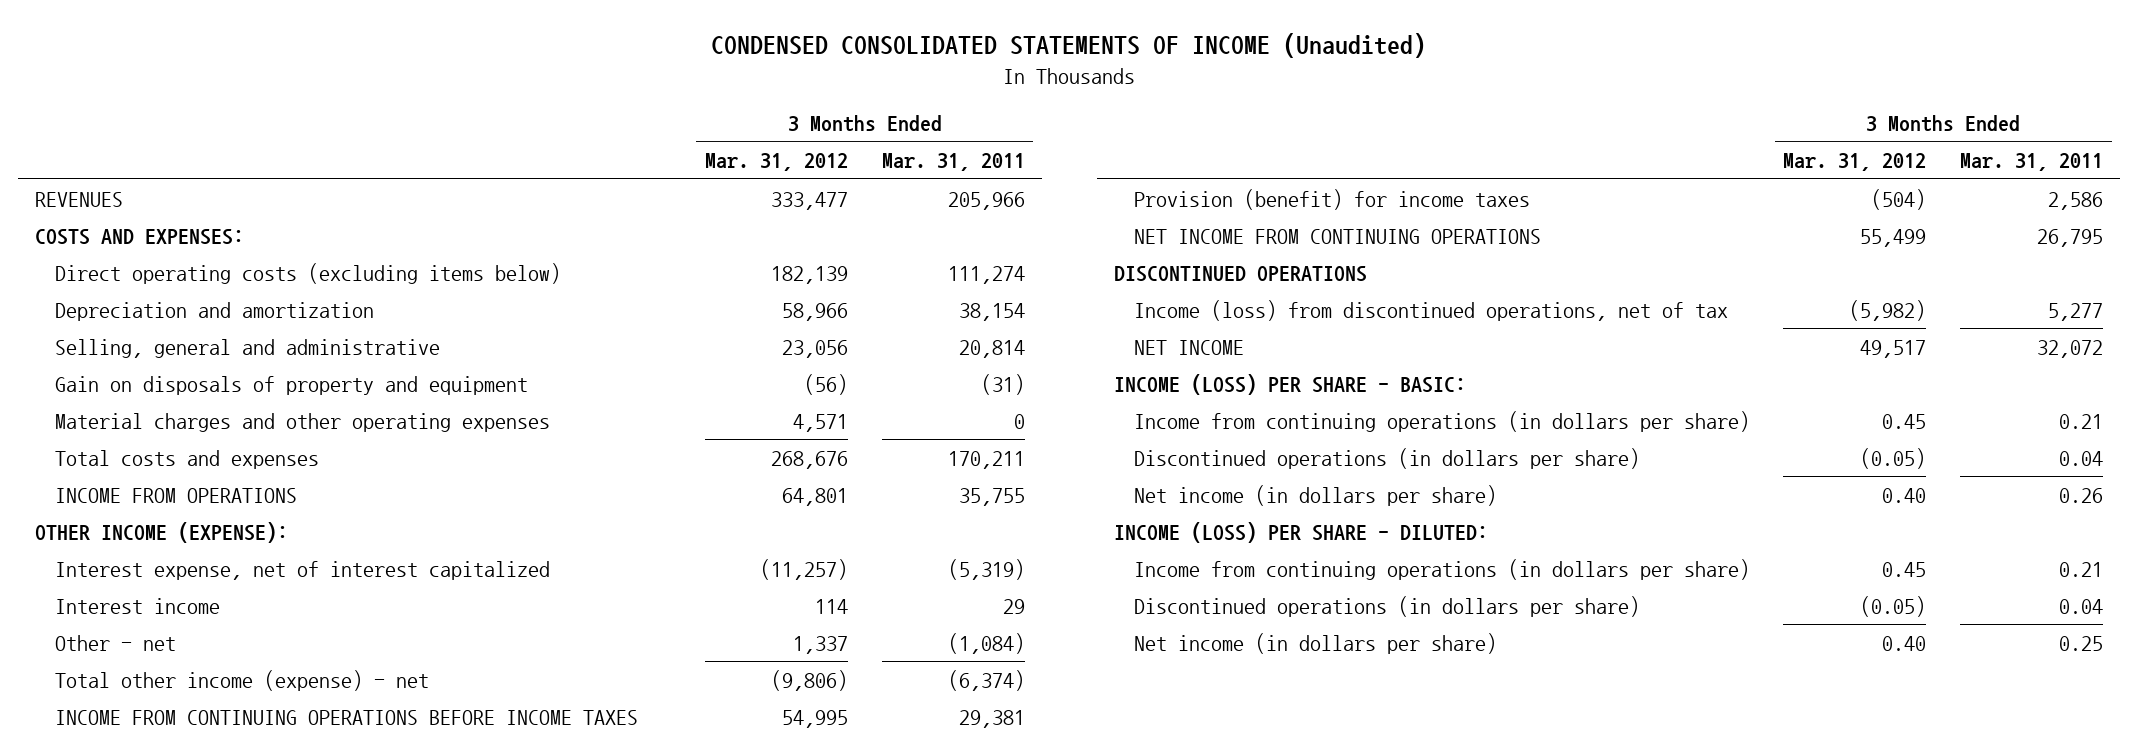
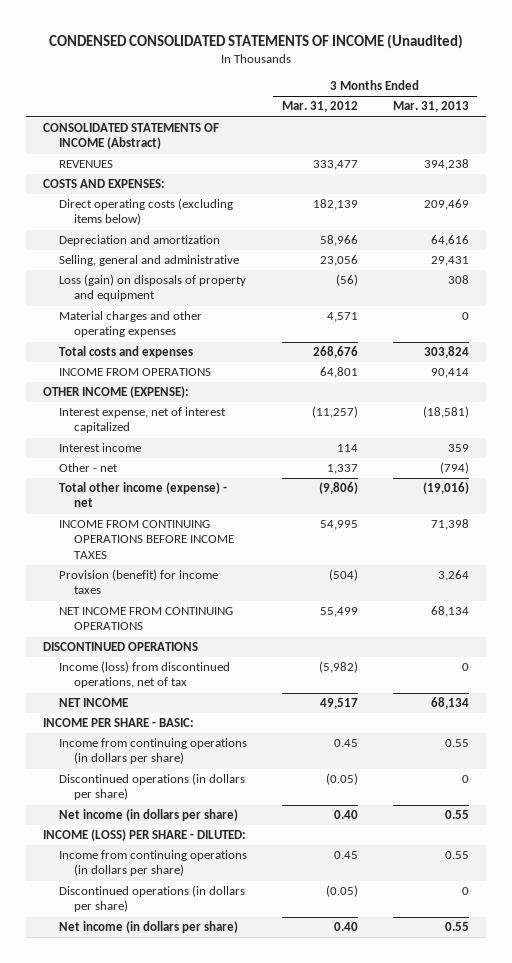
[881,153,1025,172] Mar. 31, 2011 -> none
none -> [392,101,469,113] Mar. 31, 2013
none -> [43,123,220,150] CONSOLIDATED STATEMENTS OF INCOME (Abstract)
[55,375,529,395] Gain on disposals of property and equipment -> [58,274,246,302] Loss (gain) on disposals of property and equipment
[1113,373,1466,395] INCOME (LOSS) PER SHARE - BASIC: -> [43,718,195,728] INCOME PER SHARE - BASIC:

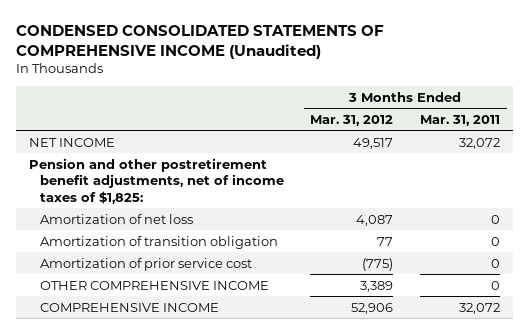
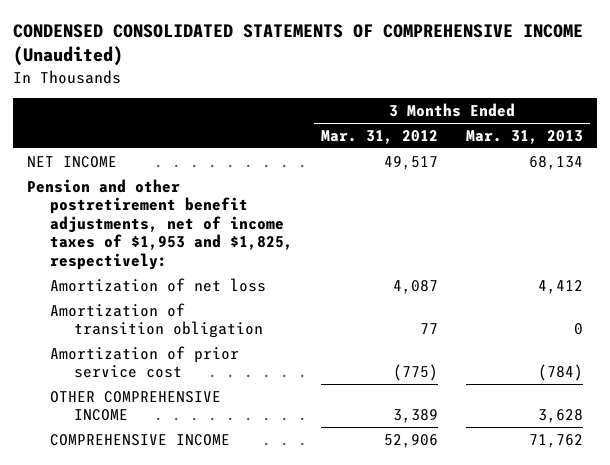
[419,114,500,126] Mar. 31, 2011 -> none
none -> [466,129,584,144] Mar. 31, 2013
[28,157,284,204] Pension and other postretirement benefit adjustments, net of income taxes of $1,825: -> [26,178,294,270] Pension and other postretirement benefit adjustments, net of income taxes of $1,953 and $1,825, respectively:

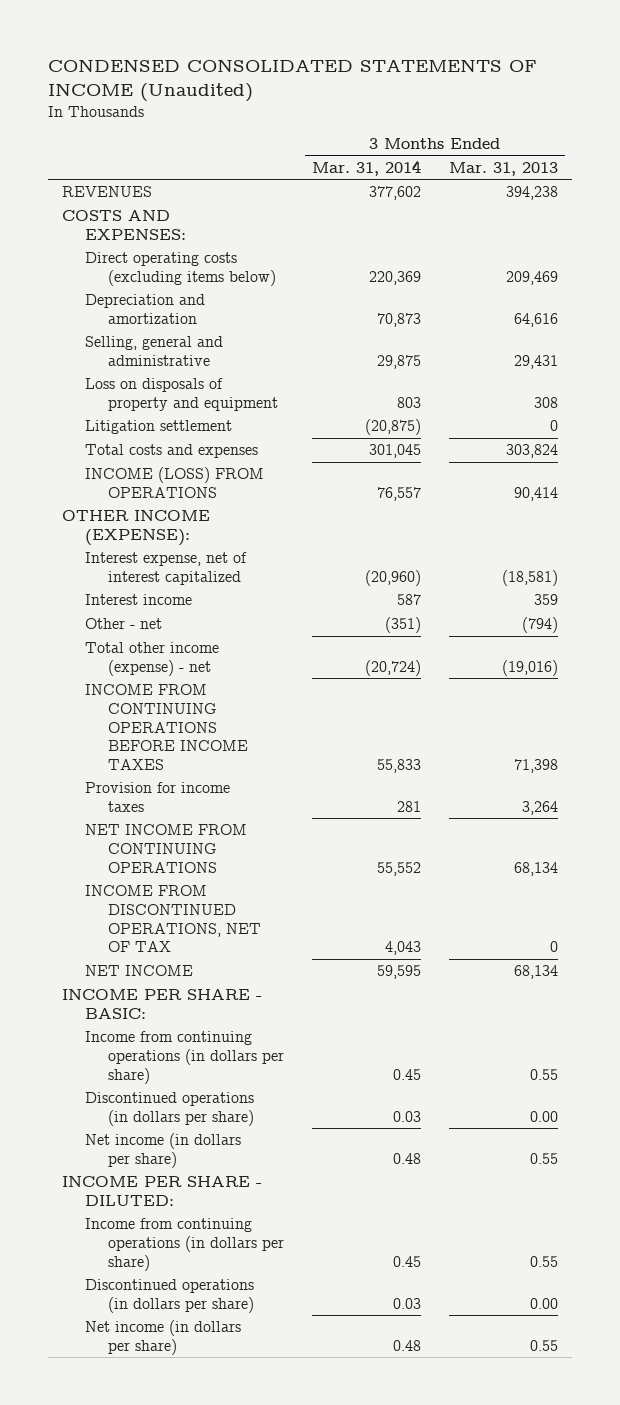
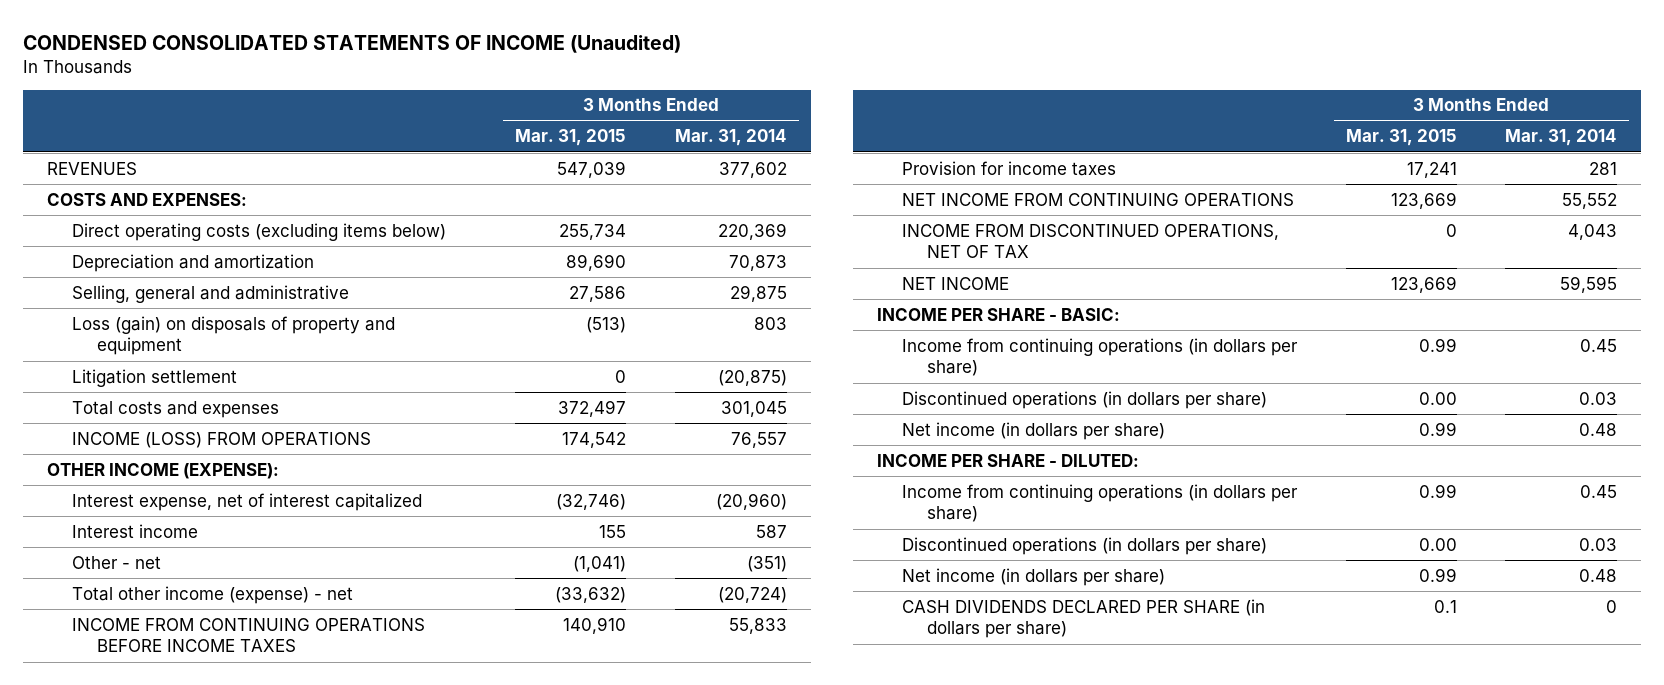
[448,161,558,176] Mar. 31, 2013 -> none
none -> [515,129,627,147] Mar. 31, 2015
[85,378,279,411] Loss on disposals of property and equipment -> [72,315,396,356] Loss (gain) on disposals of property and equipment
none -> [902,598,1266,639] CASH DIVIDENDS DECLARED PER SHARE (in dollars per share)

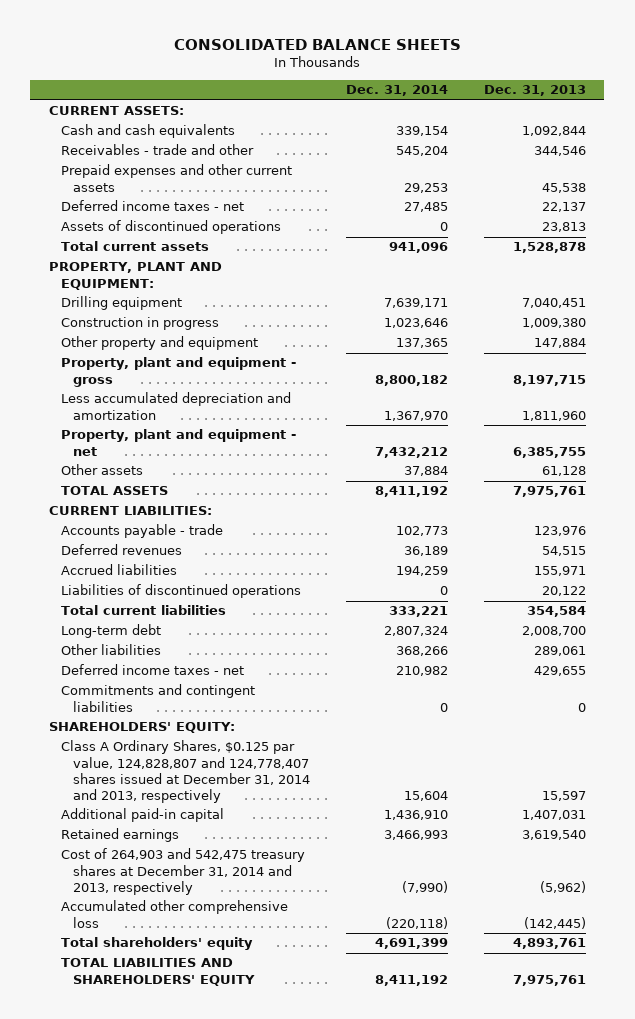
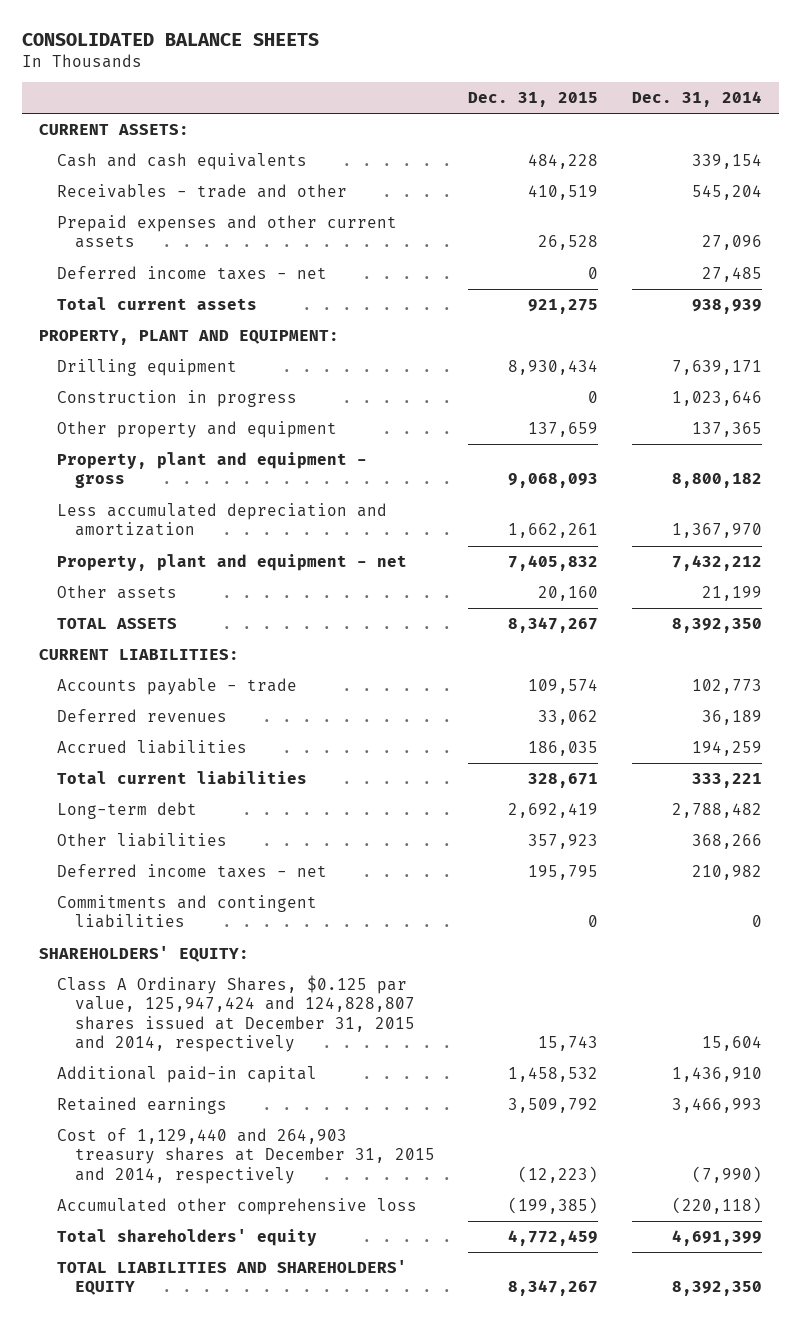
[483,85,586,97] Dec. 31, 2013 -> none
none -> [468,92,599,108] Dec. 31, 2015
[403,182,448,193] 29,253 -> [702,235,763,251] 27,096
[60,220,281,235] Assets of discontinued operations -> none
[388,242,448,254] 941,096 -> [692,299,763,315] 938,939
[403,466,448,477] 37,884 -> [702,586,763,602] 21,199
[374,486,448,498] 8,411,192 -> [672,618,763,634] 8,392,350
[60,584,301,599] Liabilities of discontinued operations -> none
[383,626,448,637] 2,807,324 -> [672,803,763,819] 2,788,482
[60,740,310,803] Class A Ordinary Shares, $0.125 par value, 124,828,807 and 124,778,407 shares issued at December 31, 2014 and 2013, respectively -> [56,975,415,1052] Class A Ordinary Shares, $0.125 par value, 125,947,424 and 124,828,807 shares issued at December 31, 2015 and 2014, respectively
[60,848,305,895] Cost of 264,903 and 542,475 treasury shares at December 31, 2014 and 2013, respectively -> [56,1128,435,1184] Cost of 1,129,440 and 264,903 treasury shares at December 31, 2015 and 2014, respectively
[374,974,448,986] 8,411,192 -> [672,1281,763,1297] 8,392,350

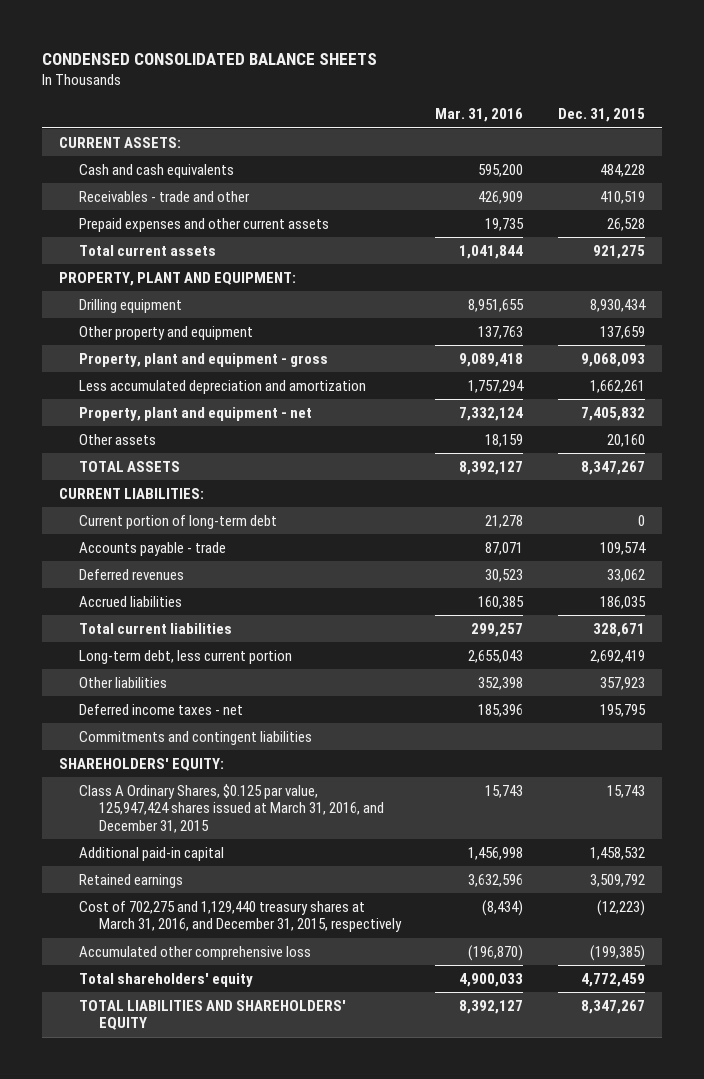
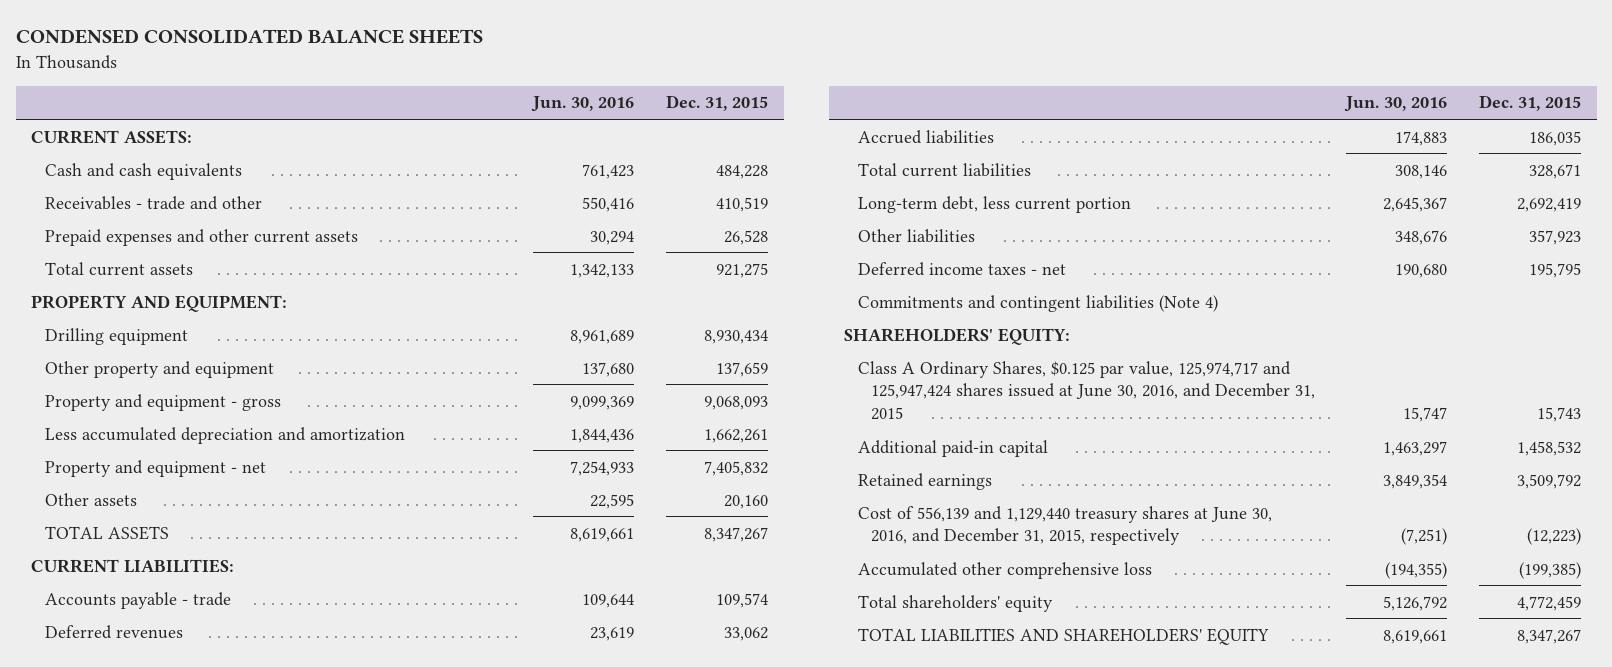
[435,108,524,123] Mar. 31, 2016 -> none
none -> [531,96,635,113] Jun. 30, 2016
[58,272,296,287] PROPERTY, PLANT AND EQUIPMENT: -> [31,294,288,312] PROPERTY AND EQUIPMENT:
[79,353,329,368] Property, plant and equipment - gross -> [44,393,281,411] Property and equipment - gross
[79,407,313,422] Property, plant and equipment - net -> [44,459,266,477] Property and equipment - net
[79,515,278,530] Current portion of long-term debt -> none
[79,731,313,746] Commitments and contingent liabilities -> [857,294,1218,312] Commitments and contingent liabilities (Note 4)
[79,784,385,833] Class A Ordinary Shares, $0.125 par value, 125,947,424 shares issued at March 31, 2016, and December 31, 2015 -> [857,360,1315,421] Class A Ordinary Shares, $0.125 par value, 125,974,717 and 125,947,424 shares issued at June 30, 2016, and December 31, 2015
[79,901,403,933] Cost of 702,275 and 1,129,440 treasury shares at March 31, 2016, and December 31, 2015, respectively -> [857,505,1272,546] Cost of 556,139 and 1,129,440 treasury shares at June 30, 2016, and December 31, 2015, respectively

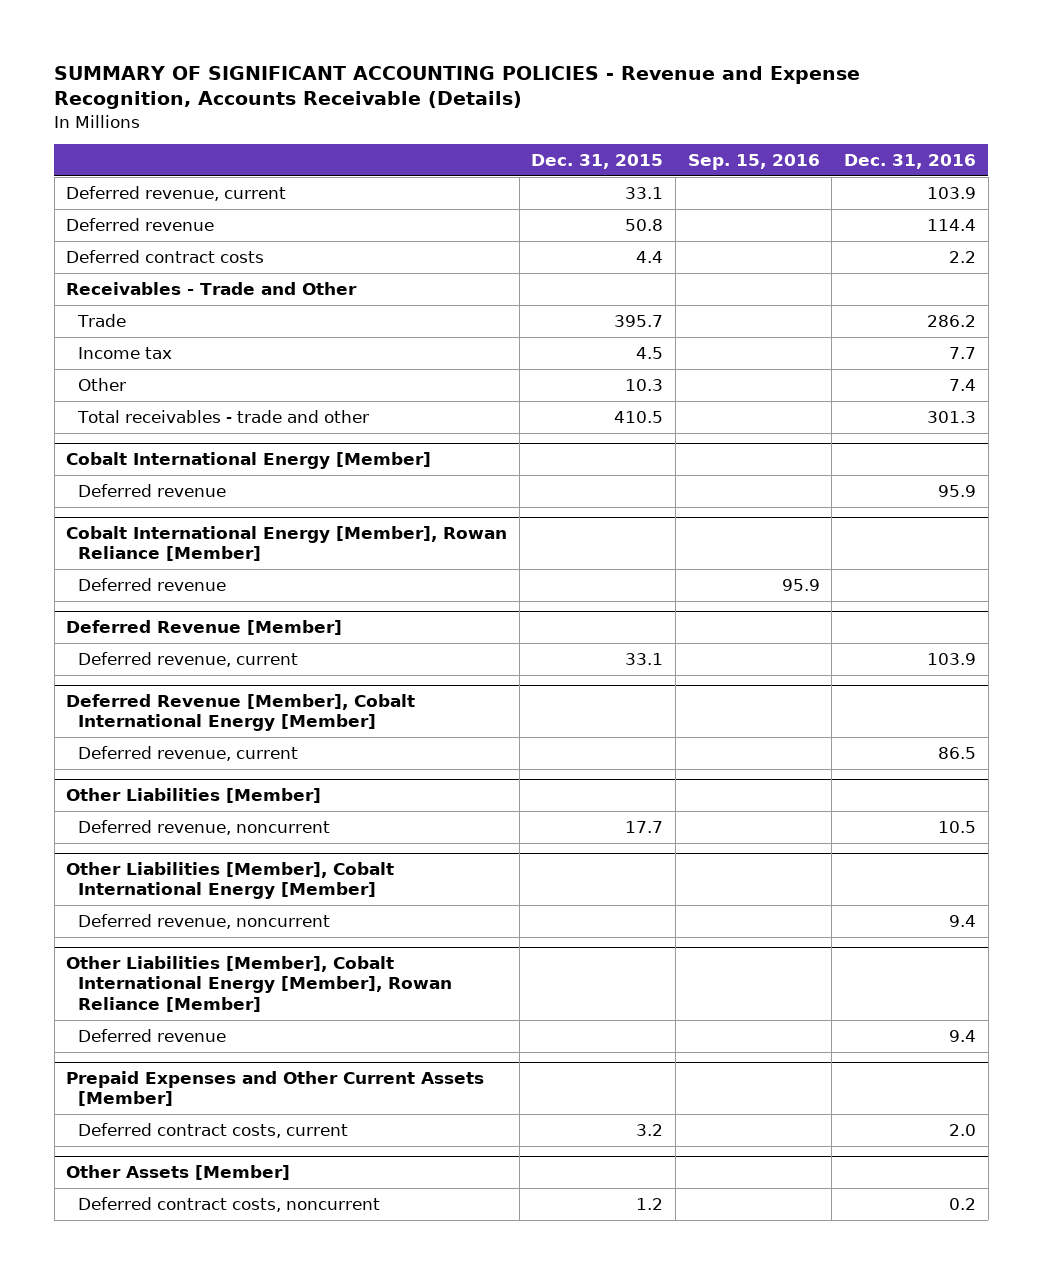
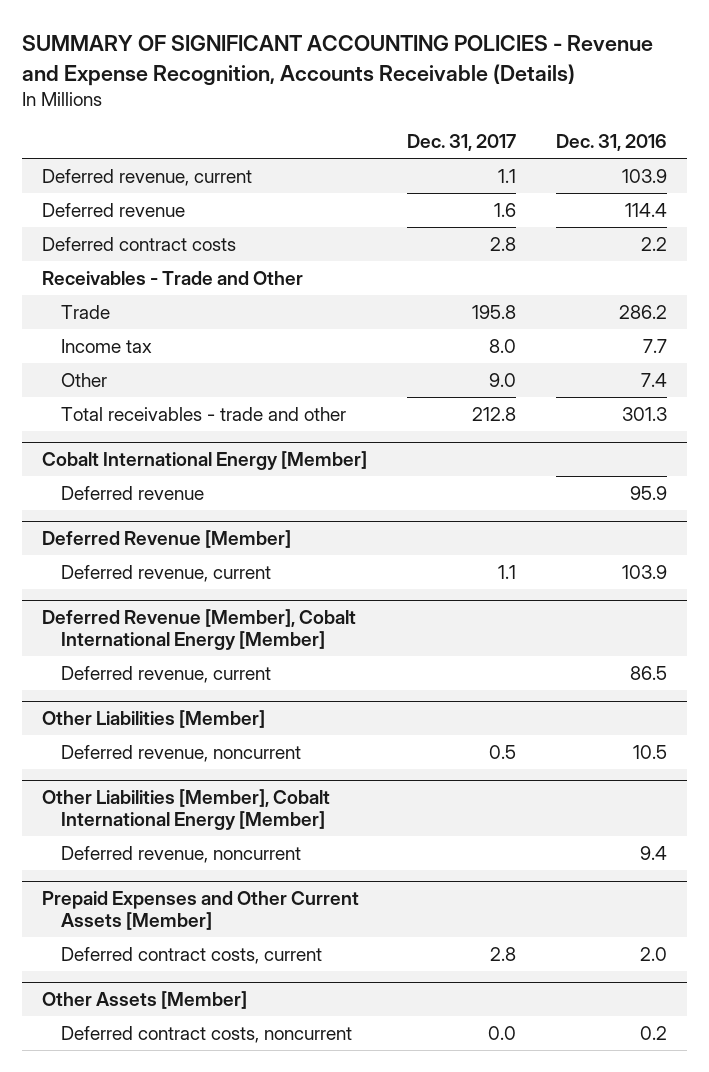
[531,153,664,169] Dec. 31, 2015 -> none
[687,153,820,170] Sep. 15, 2016 -> none
none -> [407,134,517,152] Dec. 31, 2017
[66,526,508,562] Cobalt International Energy [Member], Rowan Reliance [Member] -> none
[77,577,226,591] Deferred revenue -> none
[66,956,452,1012] Other Liabilities [Member], Cobalt International Energy [Member], Rowan Reliance [Member] -> none
[77,1028,226,1042] Deferred revenue -> none

